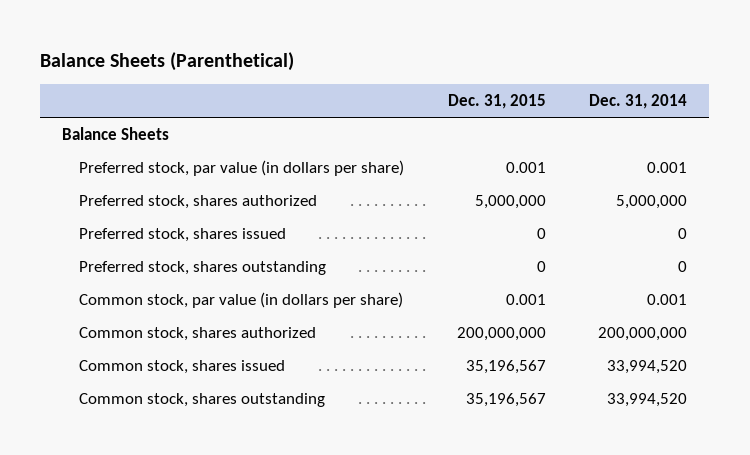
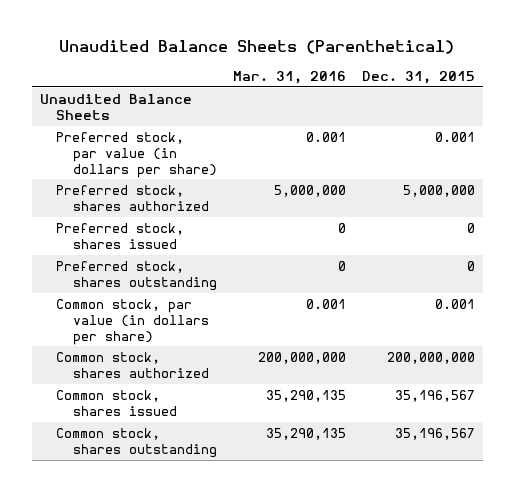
[40,51,295,71] Balance Sheets (Parenthetical) -> [59,40,455,55] Unaudited Balance Sheets (Parenthetical)
[589,94,688,110] Dec. 31, 2014 -> none
none -> [233,71,347,85] Mar. 31, 2016
[62,127,170,141] Balance Sheets -> [39,93,192,120] Unaudited Balance Sheets

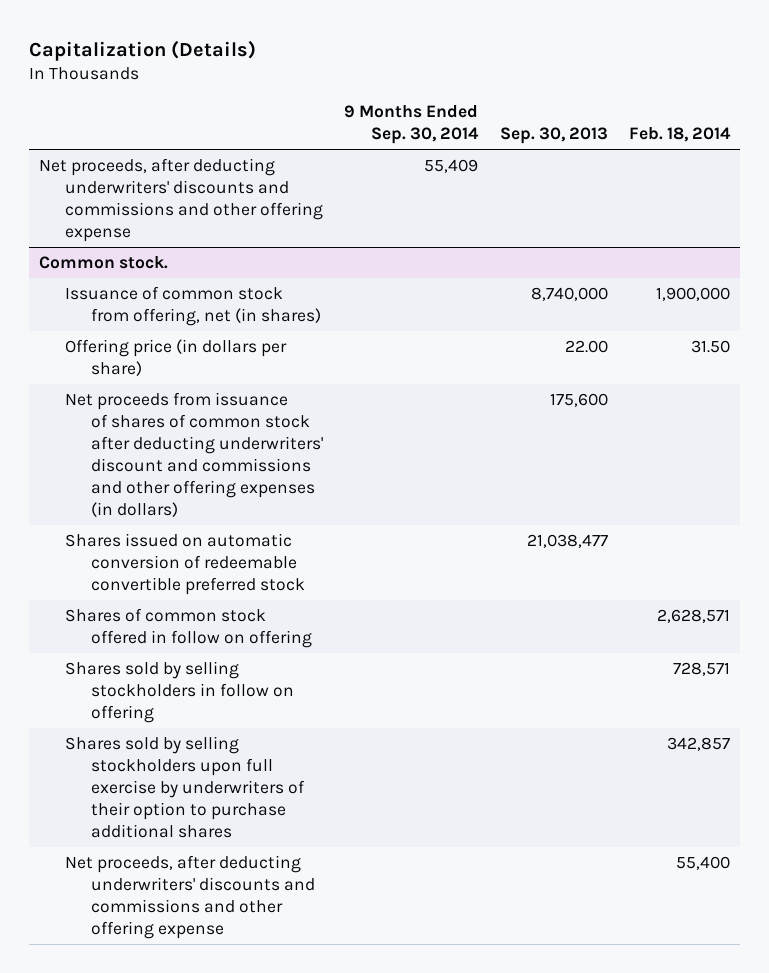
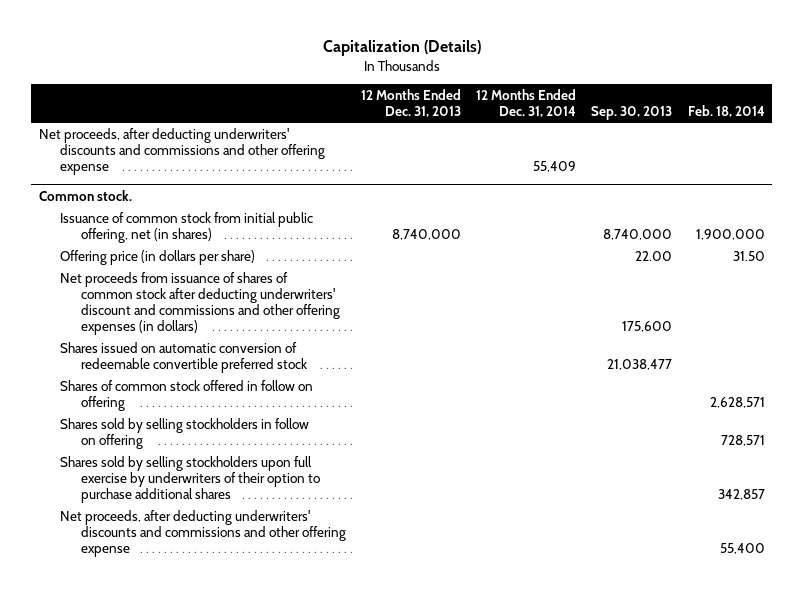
[344,105,480,145] 9 Months Ended Sep. 30, 2014 -> none
none -> [360,89,461,118] 12 Months Ended Dec. 31, 2013
none -> [476,89,577,118] 12 Months Ended Dec. 31, 2014
[65,285,322,326] Issuance of common stock from offering, net (in shares) -> [59,211,313,243] Issuance of common stock from initial public offering, net (in shares)

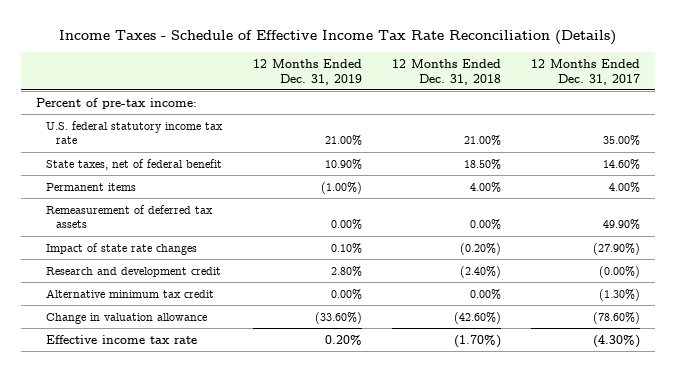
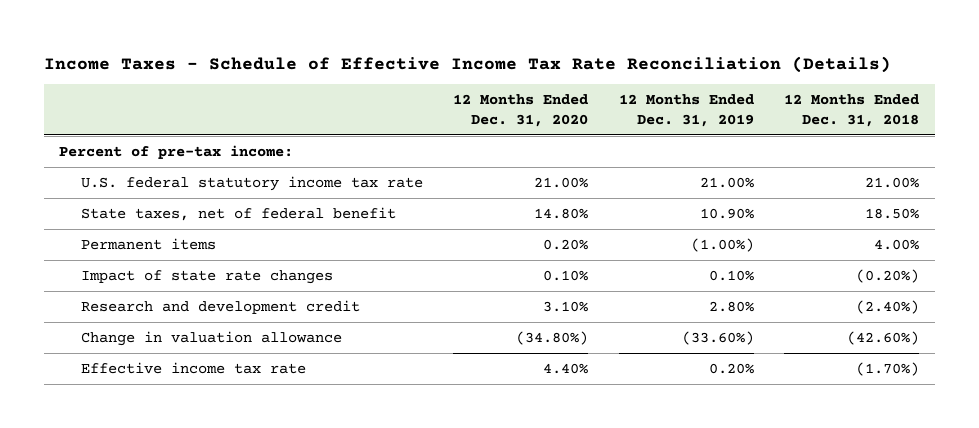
[531,58,641,85] 12 Months Ended Dec. 31, 2017 -> none
none -> [453,94,589,127] 12 Months Ended Dec. 31, 2020
[46,204,214,229] Remeasurement of deferred tax assets -> none
[46,288,215,298] Alternative minimum tax credit -> none

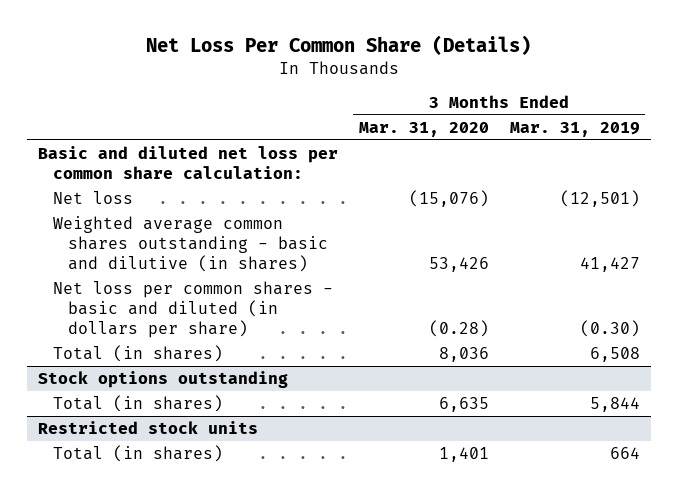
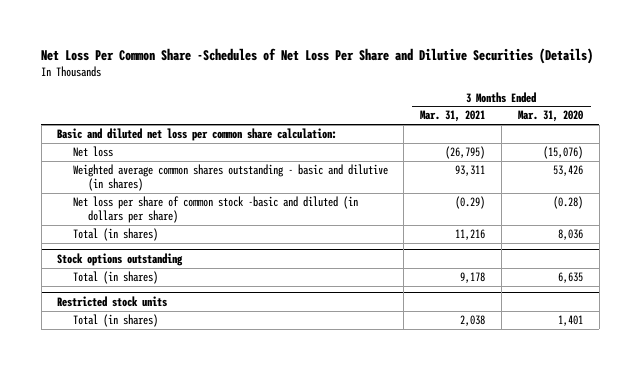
[145,34,531,55] Net Loss Per Common Share (Details) -> [41,47,594,64] Net Loss Per Common Share -Schedules of Net Loss Per Share and Dilutive Securities (Details)
[509,121,640,137] Mar. 31, 2019 -> none
none -> [420,110,486,123] Mar. 31, 2021
[52,281,333,339] Net loss per common shares - basic and diluted (in dollars per share) -> [72,196,358,224] Net loss per share of common stock -basic and diluted (in dollars per share)

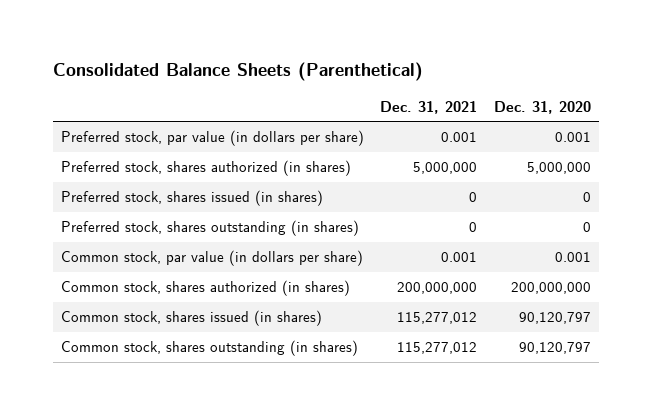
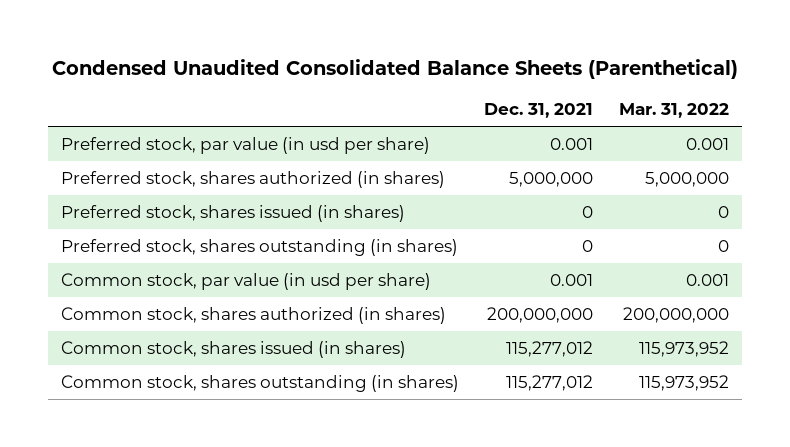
[52,62,423,82] Consolidated Balance Sheets (Parenthetical) -> [51,58,738,79] Condensed Unaudited Consolidated Balance Sheets (Parenthetical)
[493,100,591,114] Dec. 31, 2020 -> none
none -> [618,102,729,118] Mar. 31, 2022
[61,130,365,147] Preferred stock, par value (in dollars per share) -> [60,137,430,155] Preferred stock, par value (in usd per share)
[61,250,364,267] Common stock, par value (in dollars per share) -> [60,273,431,291] Common stock, par value (in usd per share)

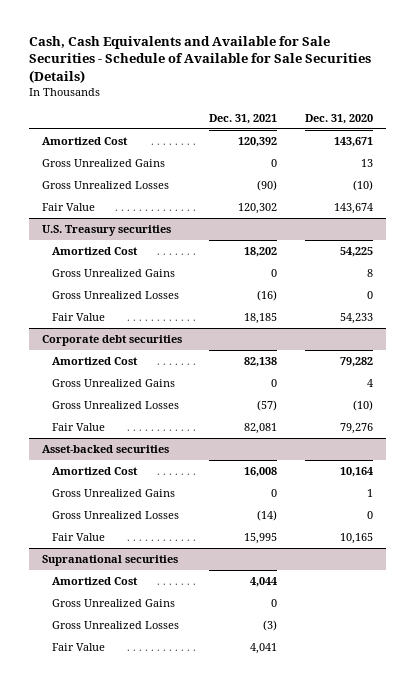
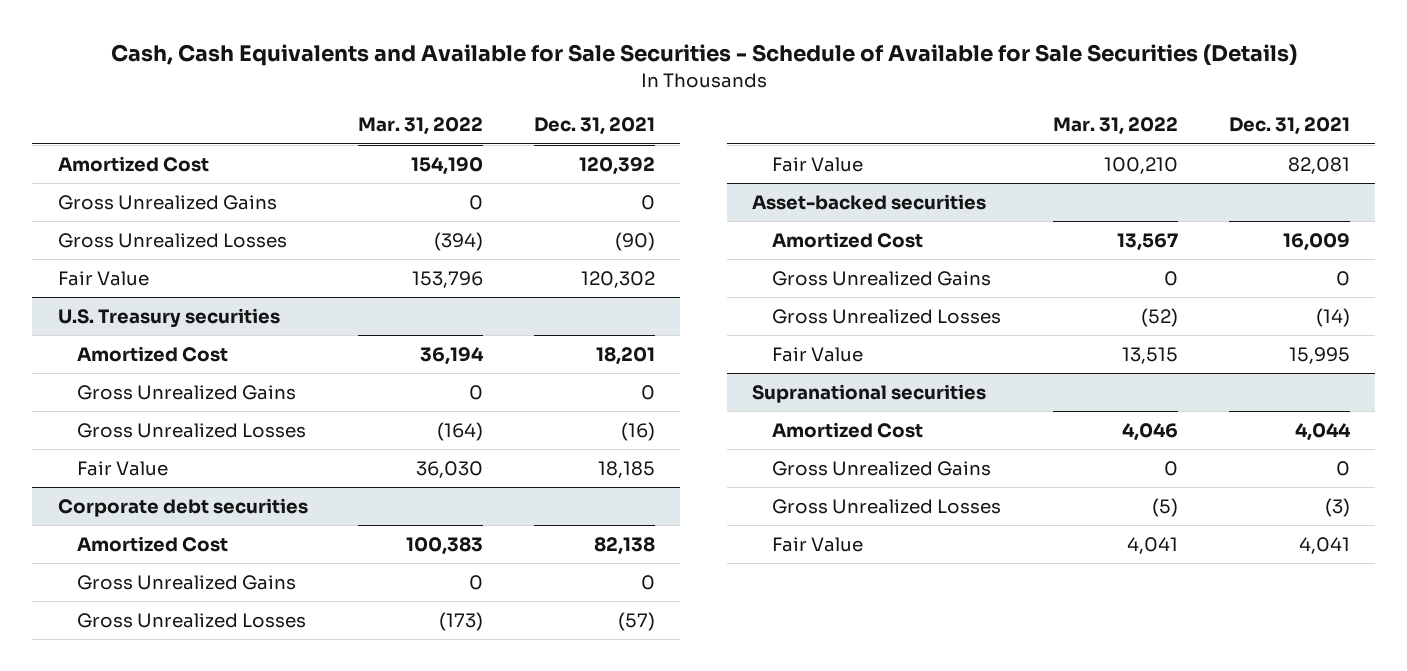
[304,113,373,124] Dec. 31, 2020 -> none
none -> [358,117,484,136] Mar. 31, 2022
[244,246,278,257] 18,202 -> [595,346,655,365] 18,201
[244,466,278,477] 16,008 -> [1282,232,1350,251] 16,009

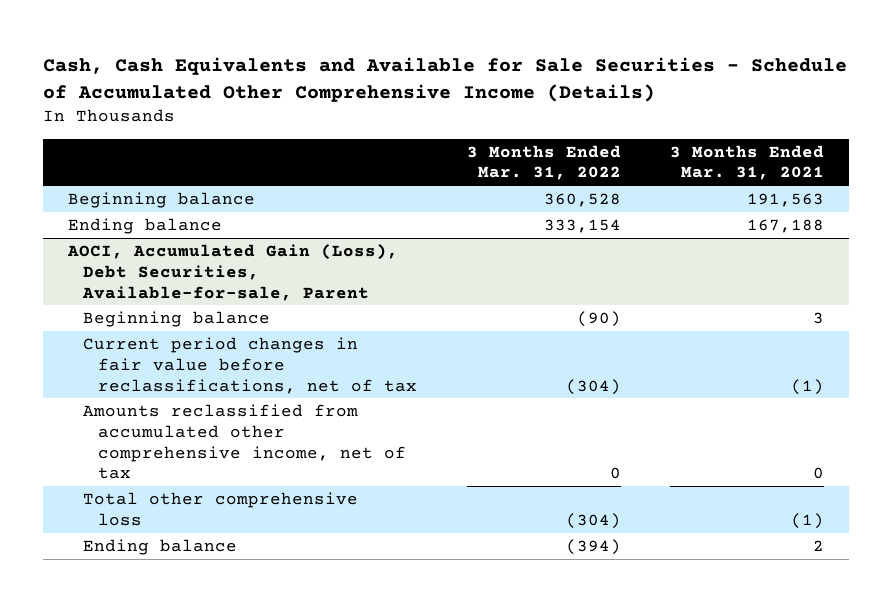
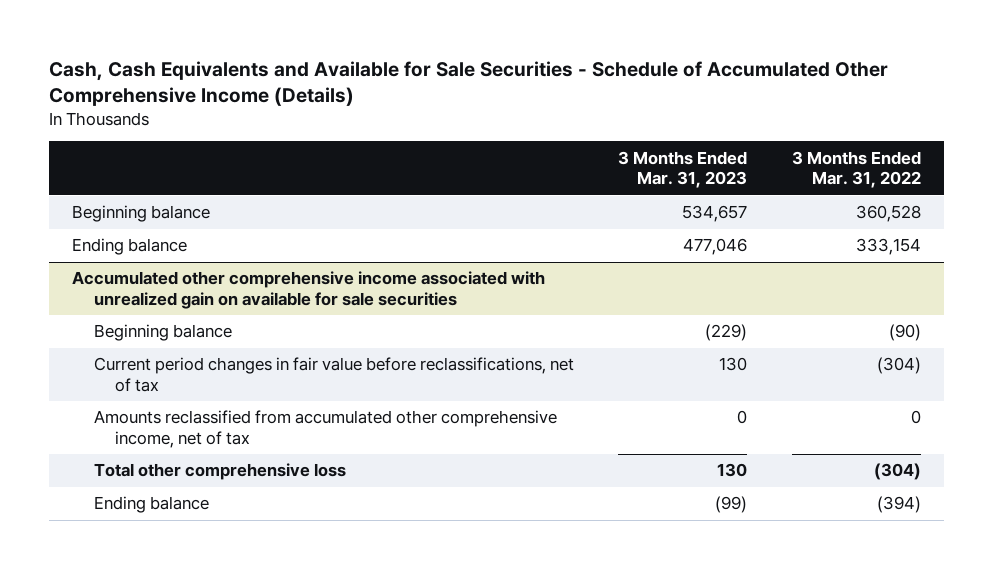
[670,144,825,181] 3 Months Ended Mar. 31, 2021 -> none
none -> [618,150,748,189] 3 Months Ended Mar. 31, 2023
[67,243,399,301] AOCI, Accumulated Gain (Loss), Debt Securities, Available-for-sale, Parent -> [71,271,545,309] Accumulated other comprehensive income associated with unrealized gain on available for sale securities

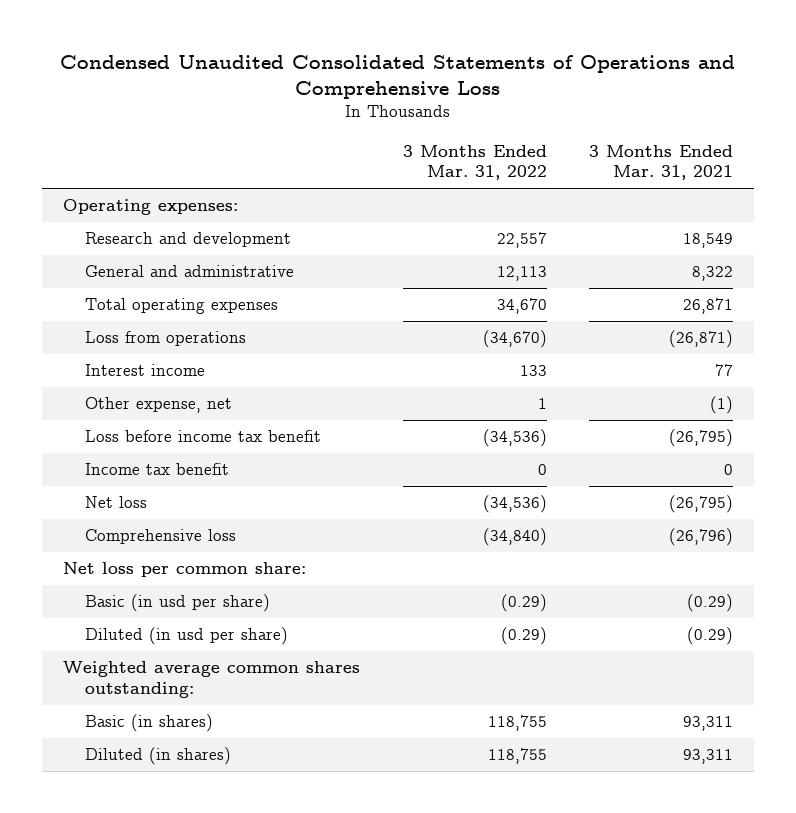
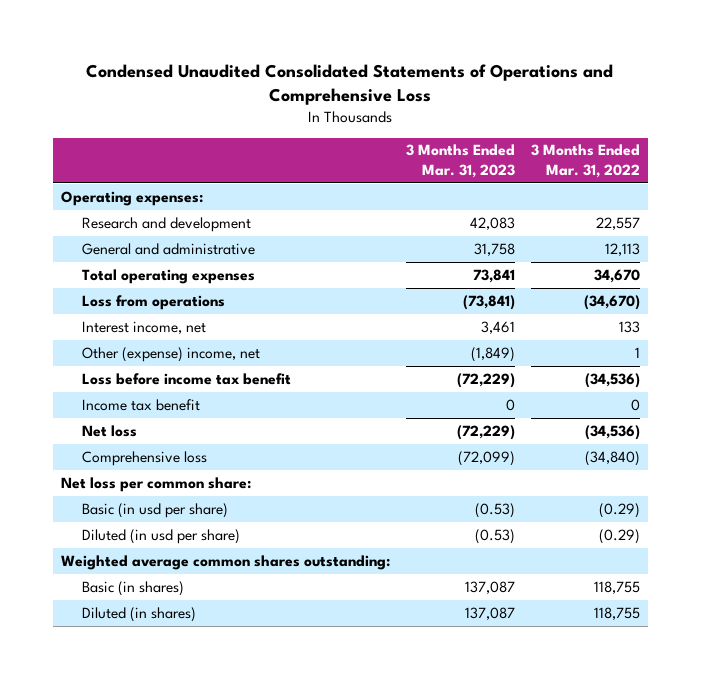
[588,144,733,181] 3 Months Ended Mar. 31, 2021 -> none
none -> [405,144,515,179] 3 Months Ended Mar. 31, 2023
[84,364,205,377] Interest income -> [81,320,206,334] Interest income, net
[84,397,232,414] Other expense, net -> [81,346,260,362] Other (expense) income, net

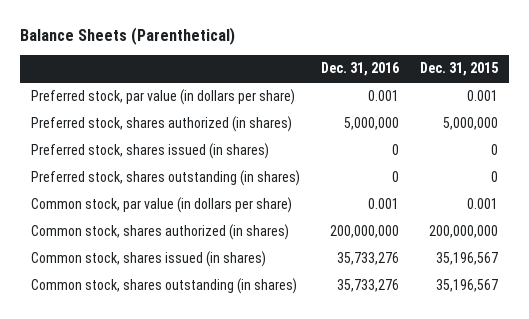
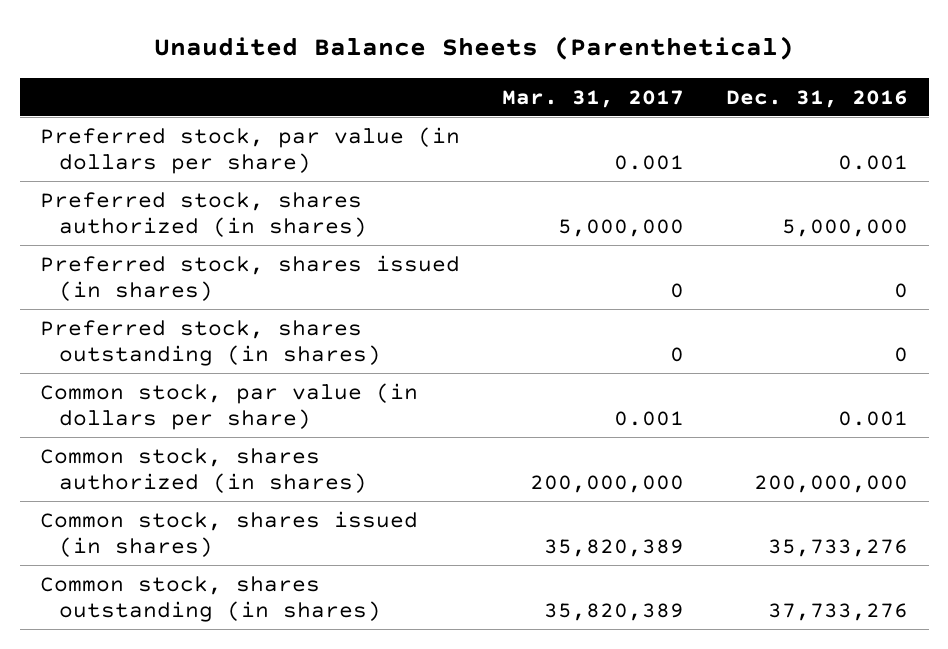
[19,27,235,46] Balance Sheets (Parenthetical) -> [154,36,795,61] Unaudited Balance Sheets (Parenthetical)
[420,62,499,77] Dec. 31, 2015 -> none
none -> [502,89,685,108] Mar. 31, 2017
[336,279,399,293] 35,733,276 -> [767,603,908,622] 37,733,276

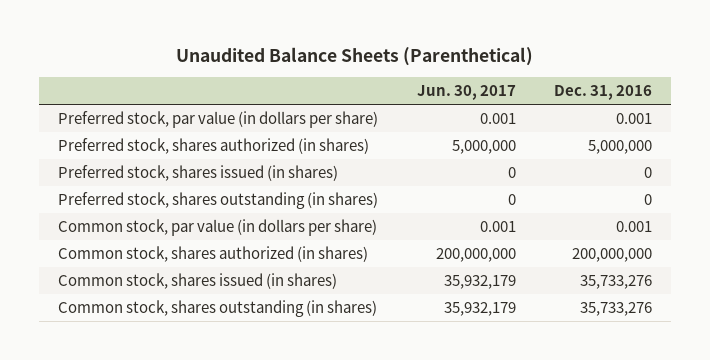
[502,89,685,108] Mar. 31, 2017 -> none
none -> [416,85,516,101] Jun. 30, 2017
[767,603,908,622] 37,733,276 -> [580,302,653,317] 35,733,276

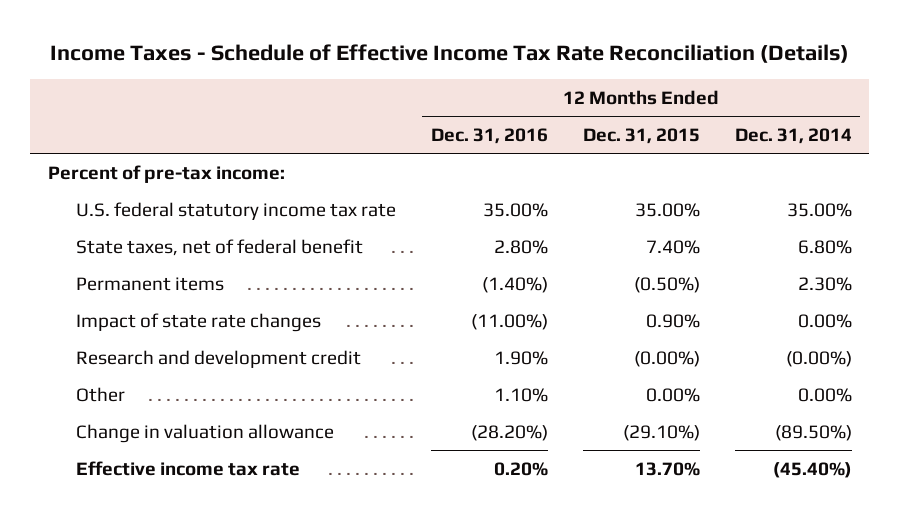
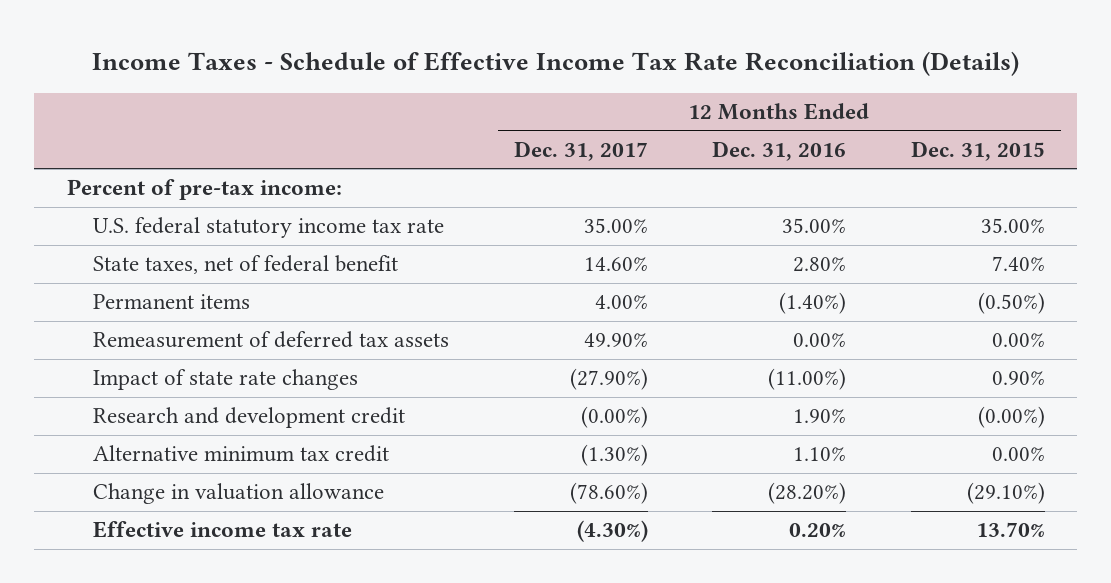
[734,128,852,145] Dec. 31, 2014 -> none
none -> [513,140,648,161] Dec. 31, 2017
none -> [93,331,450,349] Remeasurement of deferred tax assets
[76,386,126,402] Other -> [93,445,390,463] Alternative minimum tax credit

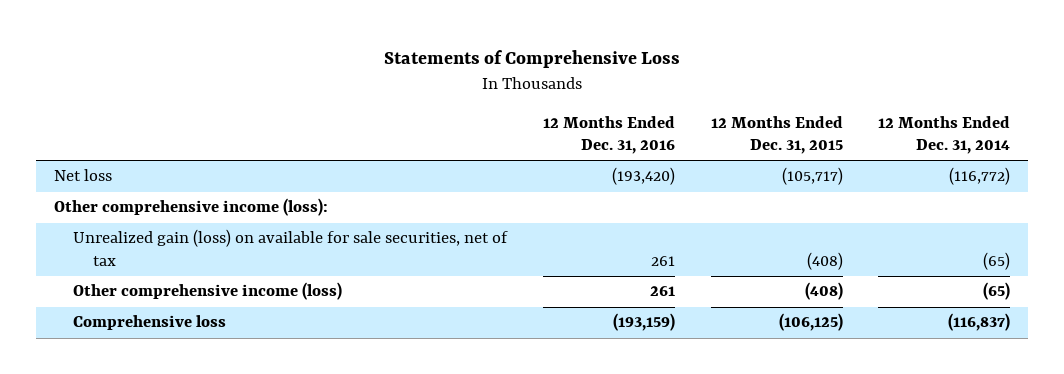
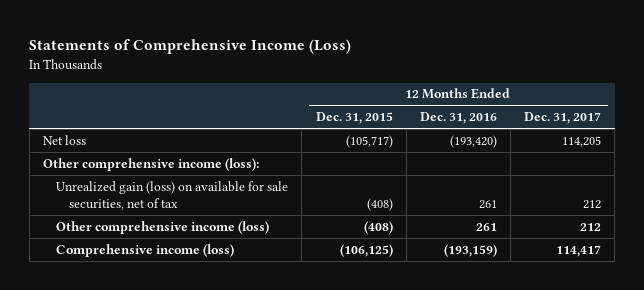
[384,50,681,69] Statements of Comprehensive Loss -> [29,39,352,55] Statements of Comprehensive Income (Loss)
[878,115,1011,155] 12 Months Ended Dec. 31, 2014 -> none
none -> [524,112,602,125] Dec. 31, 2017
[73,315,227,331] Comprehensive loss -> [56,243,235,257] Comprehensive income (loss)

